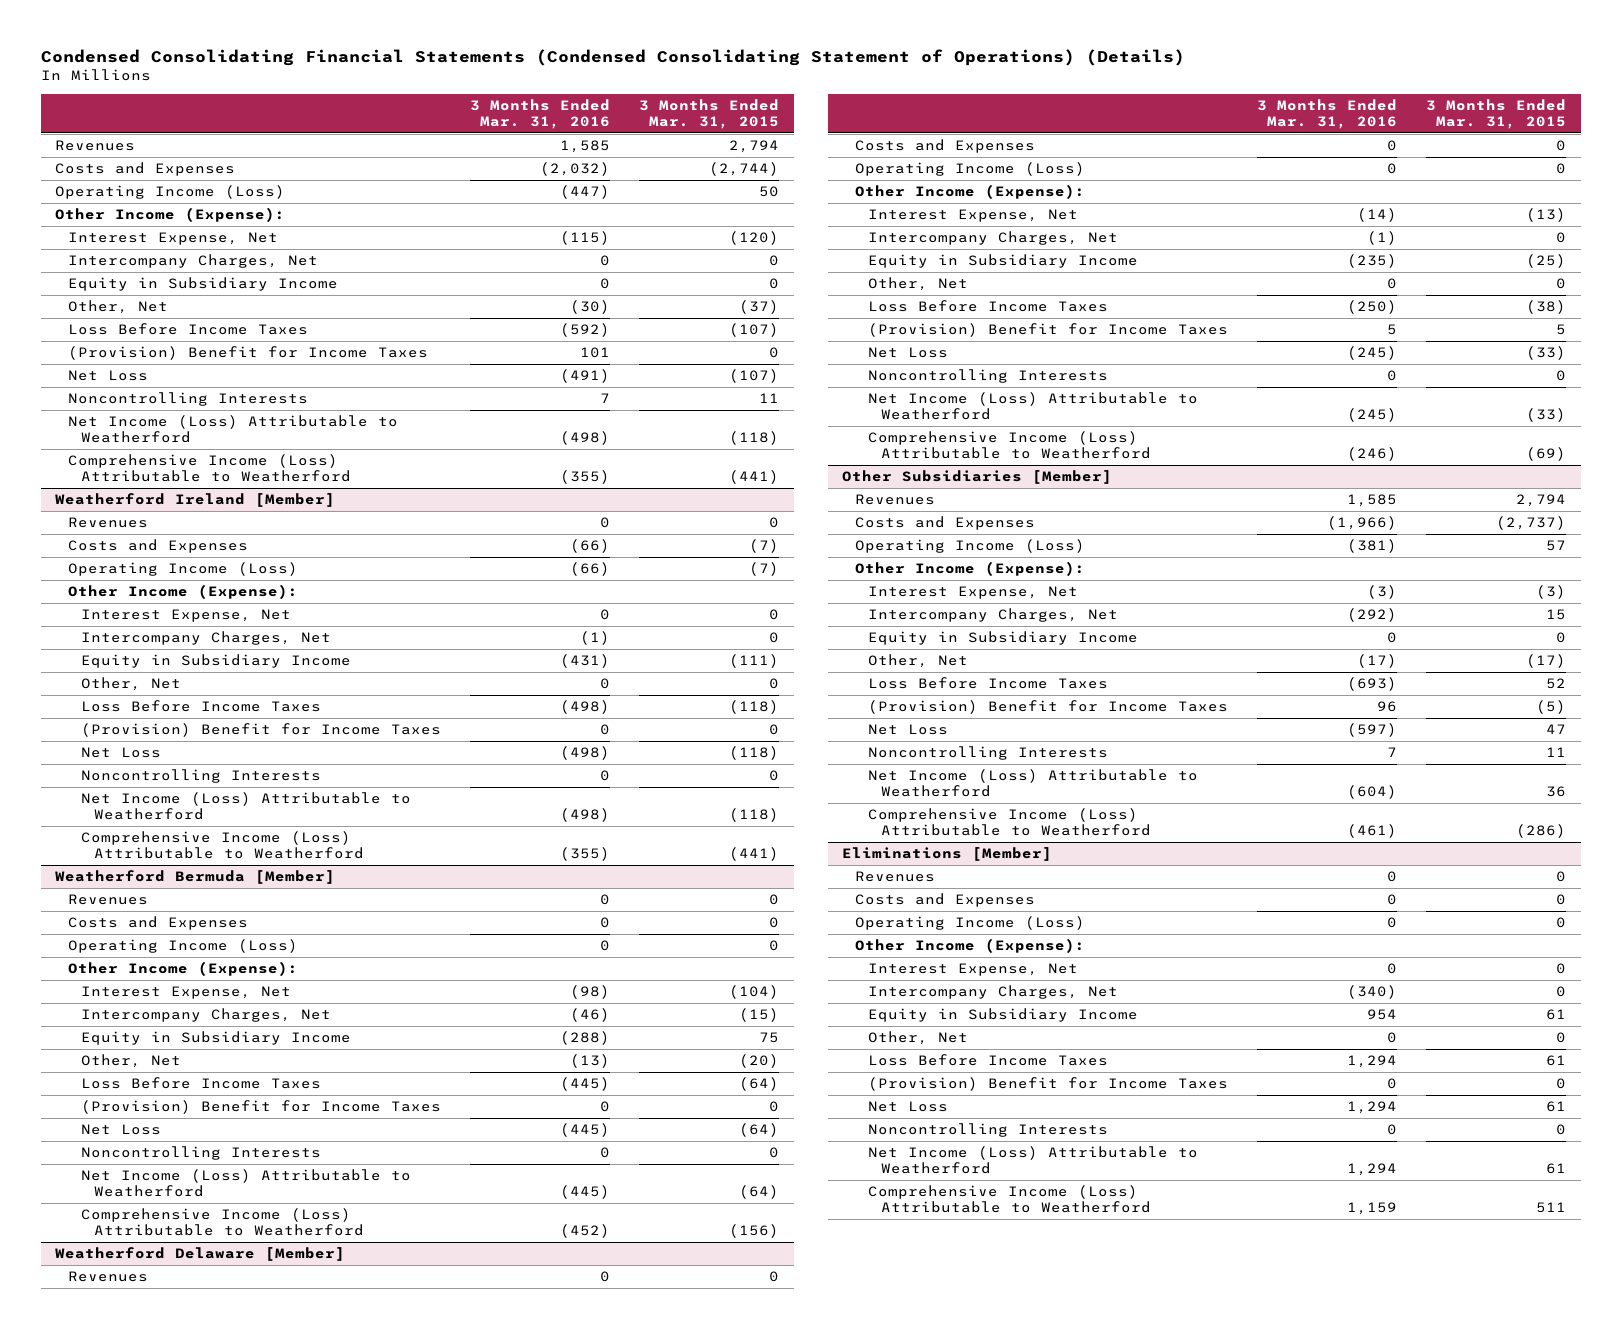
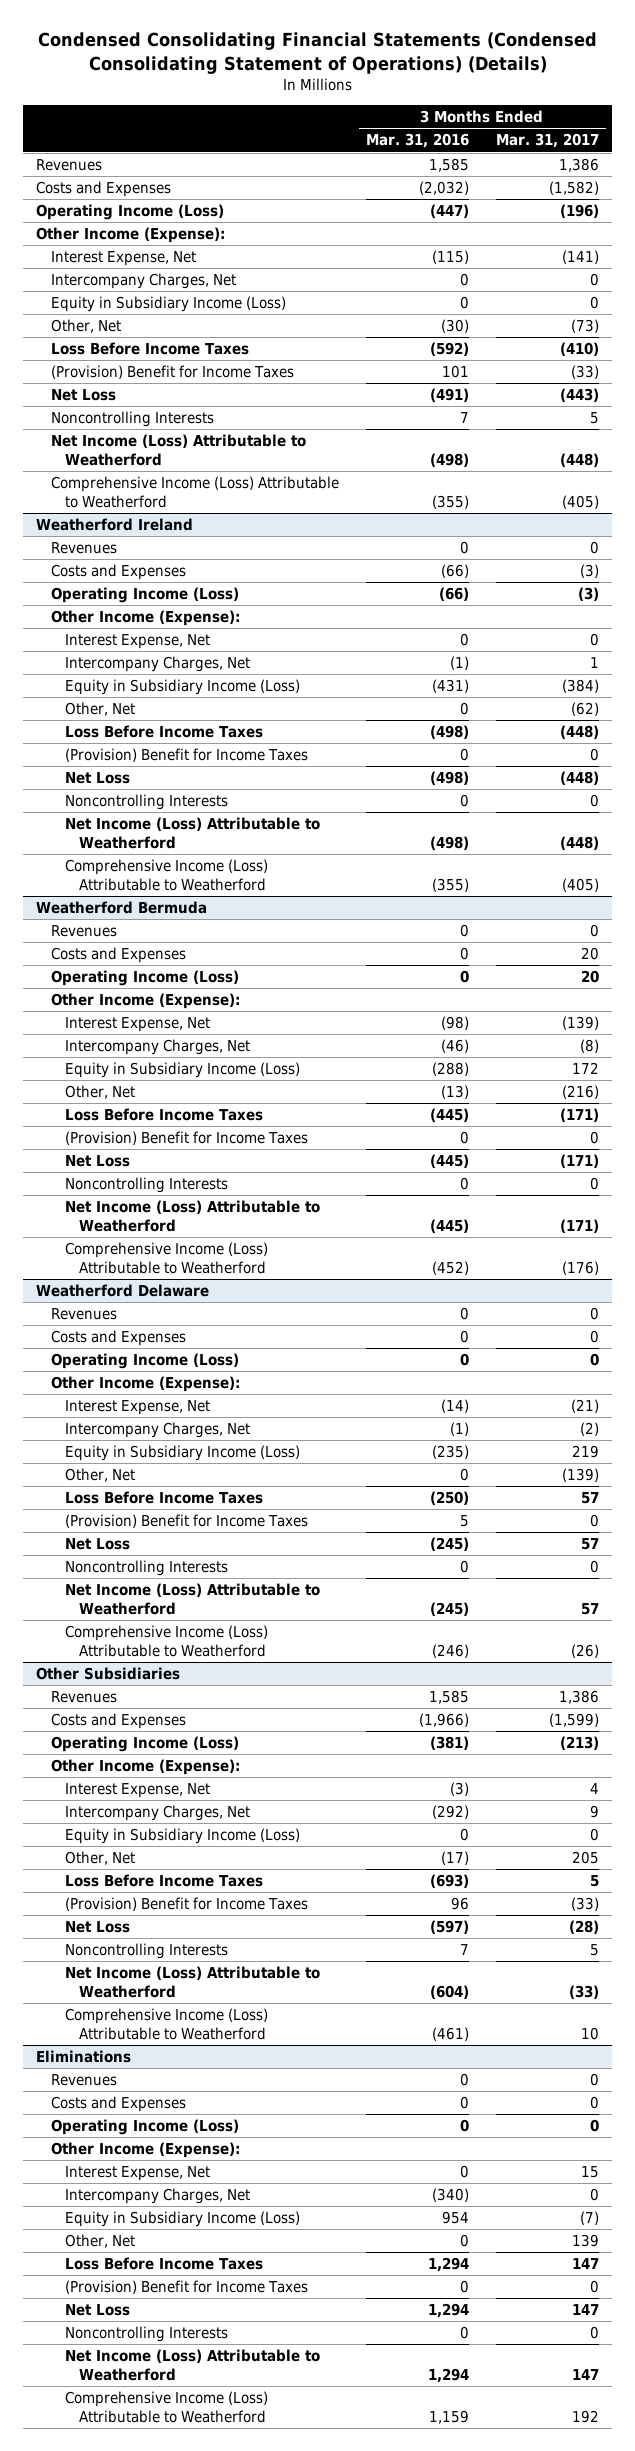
[639,99,780,130] 3 Months Ended Mar. 31, 2015 -> none
none -> [495,133,599,149] Mar. 31, 2017
[68,277,339,292] Equity in Subsidiary Income -> [50,296,286,313] Equity in Subsidiary Income (Loss)
[55,493,336,508] Weatherford Ireland [Member] -> [36,518,194,532] Weatherford Ireland
[80,654,351,669] Equity in Subsidiary Income -> [64,679,300,696] Equity in Subsidiary Income (Loss)
[55,870,336,885] Weatherford Bermuda [Member] -> [36,901,208,915] Weatherford Bermuda
[80,1031,351,1046] Equity in Subsidiary Income -> [64,1062,300,1079] Equity in Subsidiary Income (Loss)
[55,1247,346,1262] Weatherford Delaware [Member] -> [36,1284,210,1298] Weatherford Delaware
[867,254,1138,269] Equity in Subsidiary Income -> [64,1445,300,1462] Equity in Subsidiary Income (Loss)
[842,470,1113,485] Other Subsidiaries [Member] -> [36,1667,181,1681] Other Subsidiaries
[867,631,1138,646] Equity in Subsidiary Income -> [64,1828,300,1845] Equity in Subsidiary Income (Loss)
[842,847,1053,862] Eliminations [Member] -> [36,2050,132,2064] Eliminations
[867,1008,1138,1023] Equity in Subsidiary Income -> [64,2211,300,2228] Equity in Subsidiary Income (Loss)

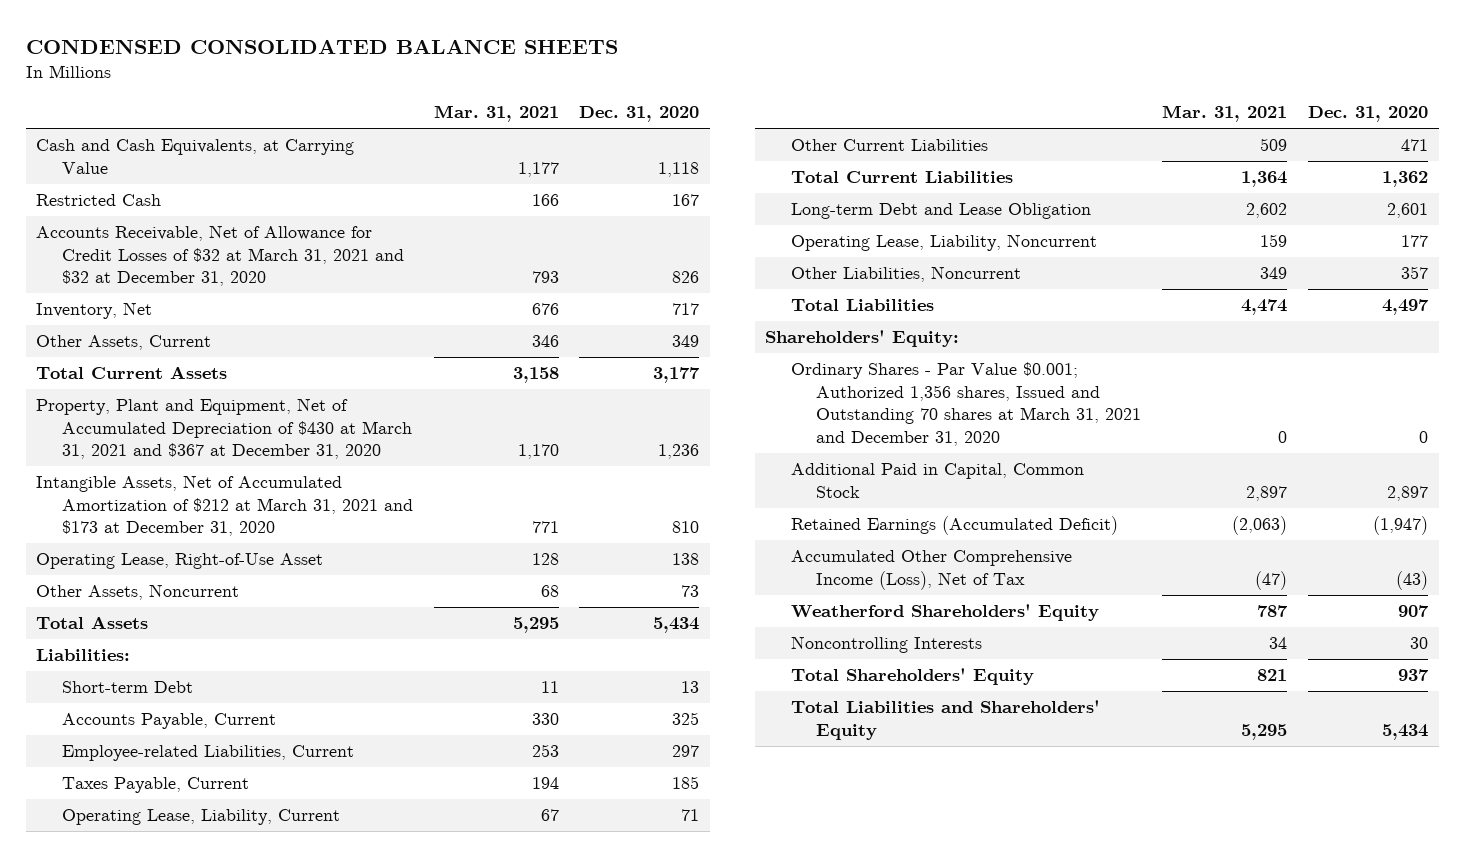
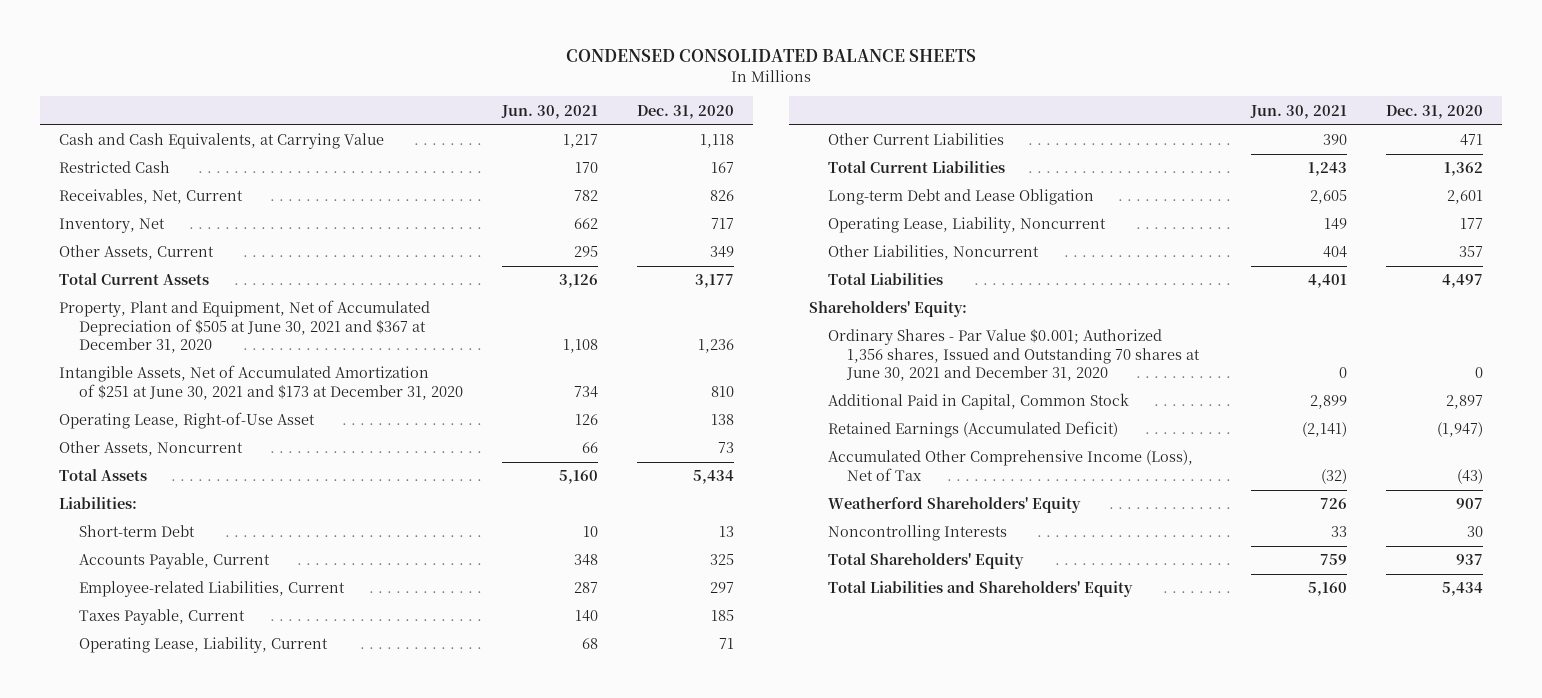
[433,105,559,123] Mar. 31, 2021 -> none
none -> [500,104,598,119] Jun. 30, 2021
[36,225,404,287] Accounts Receivable, Net of Allowance for Credit Losses of $32 at March 31, 2021 and $32 at December 31, 2020 -> [59,189,244,205] Receivables, Net, Current
[36,398,412,460] Property, Plant and Equipment, Net of Accumulated Depreciation of $430 at March 31, 2021 and $367 at December 31, 2020 -> [59,300,431,354] Property, Plant and Equipment, Net of Accumulated Depreciation of $505 at June 30, 2021 and $367 at December 31, 2020
[36,475,413,537] Intangible Assets, Net of Accumulated Amortization of $212 at March 31, 2021 and $173 at December 31, 2020 -> [59,365,463,400] Intangible Assets, Net of Accumulated Amortization of $251 at June 30, 2021 and $173 at December 31, 2020
[790,362,1142,446] Ordinary Shares - Par Value $0.001; Authorized 1,356 shares, Issued and Outstanding 70 shares at March 31, 2021 and December 31, 2020 -> [828,329,1201,382] Ordinary Shares - Par Value $0.001; Authorized 1,356 shares, Issued and Outstanding 70 shares at June 30, 2021 and December 31, 2020

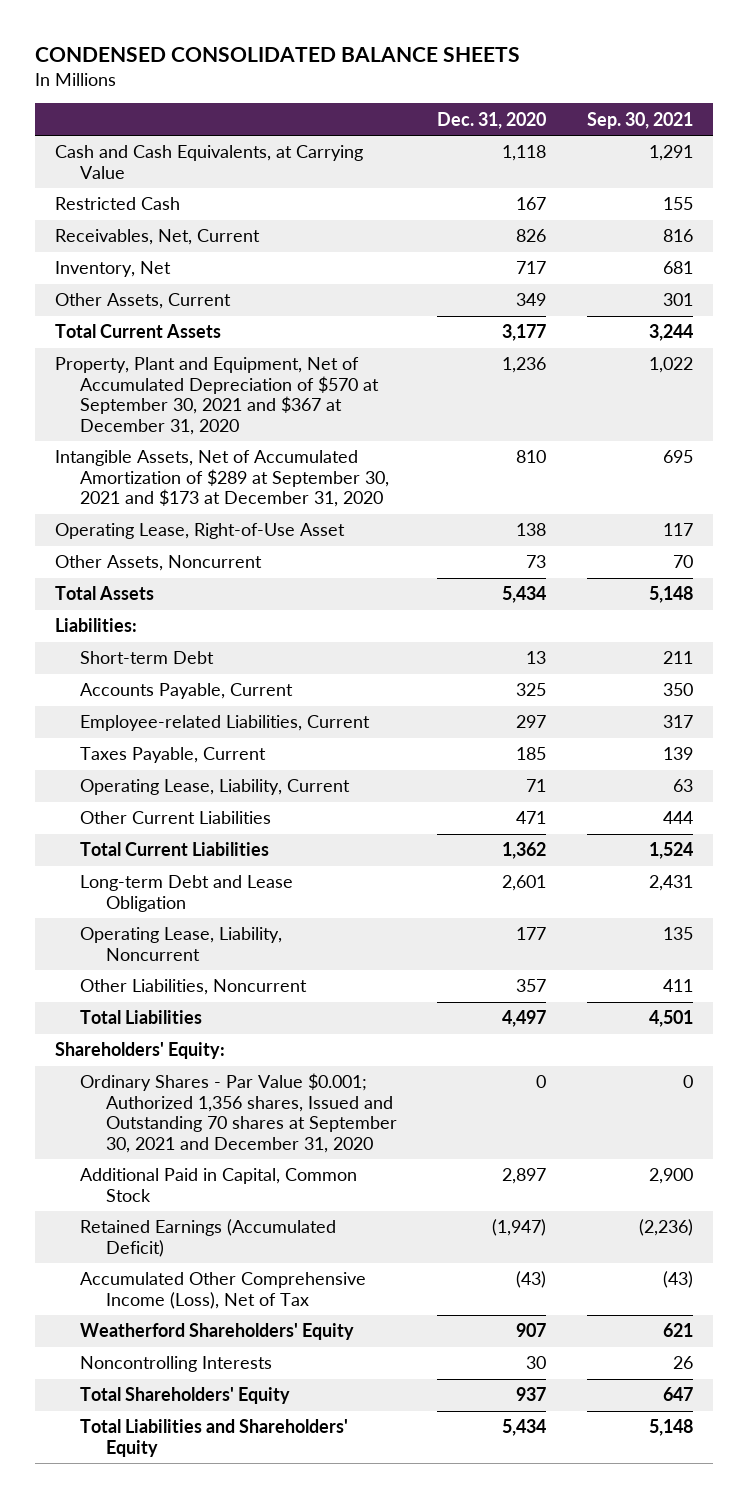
[500,104,598,119] Jun. 30, 2021 -> none
none -> [587,111,694,129] Sep. 30, 2021
[59,300,431,354] Property, Plant and Equipment, Net of Accumulated Depreciation of $505 at June 30, 2021 and $367 at December 31, 2020 -> [54,357,380,435] Property, Plant and Equipment, Net of Accumulated Depreciation of $570 at September 30, 2021 and $367 at December 31, 2020
[59,365,463,400] Intangible Assets, Net of Accumulated Amortization of $251 at June 30, 2021 and $173 at December 31, 2020 -> [54,450,390,508] Intangible Assets, Net of Accumulated Amortization of $289 at September 30, 2021 and $173 at December 31, 2020
[828,329,1201,382] Ordinary Shares - Par Value $0.001; Authorized 1,356 shares, Issued and Outstanding 70 shares at June 30, 2021 and December 31, 2020 -> [80,1073,397,1153] Ordinary Shares - Par Value $0.001; Authorized 1,356 shares, Issued and Outstanding 70 shares at September 30, 2021 and December 31, 2020

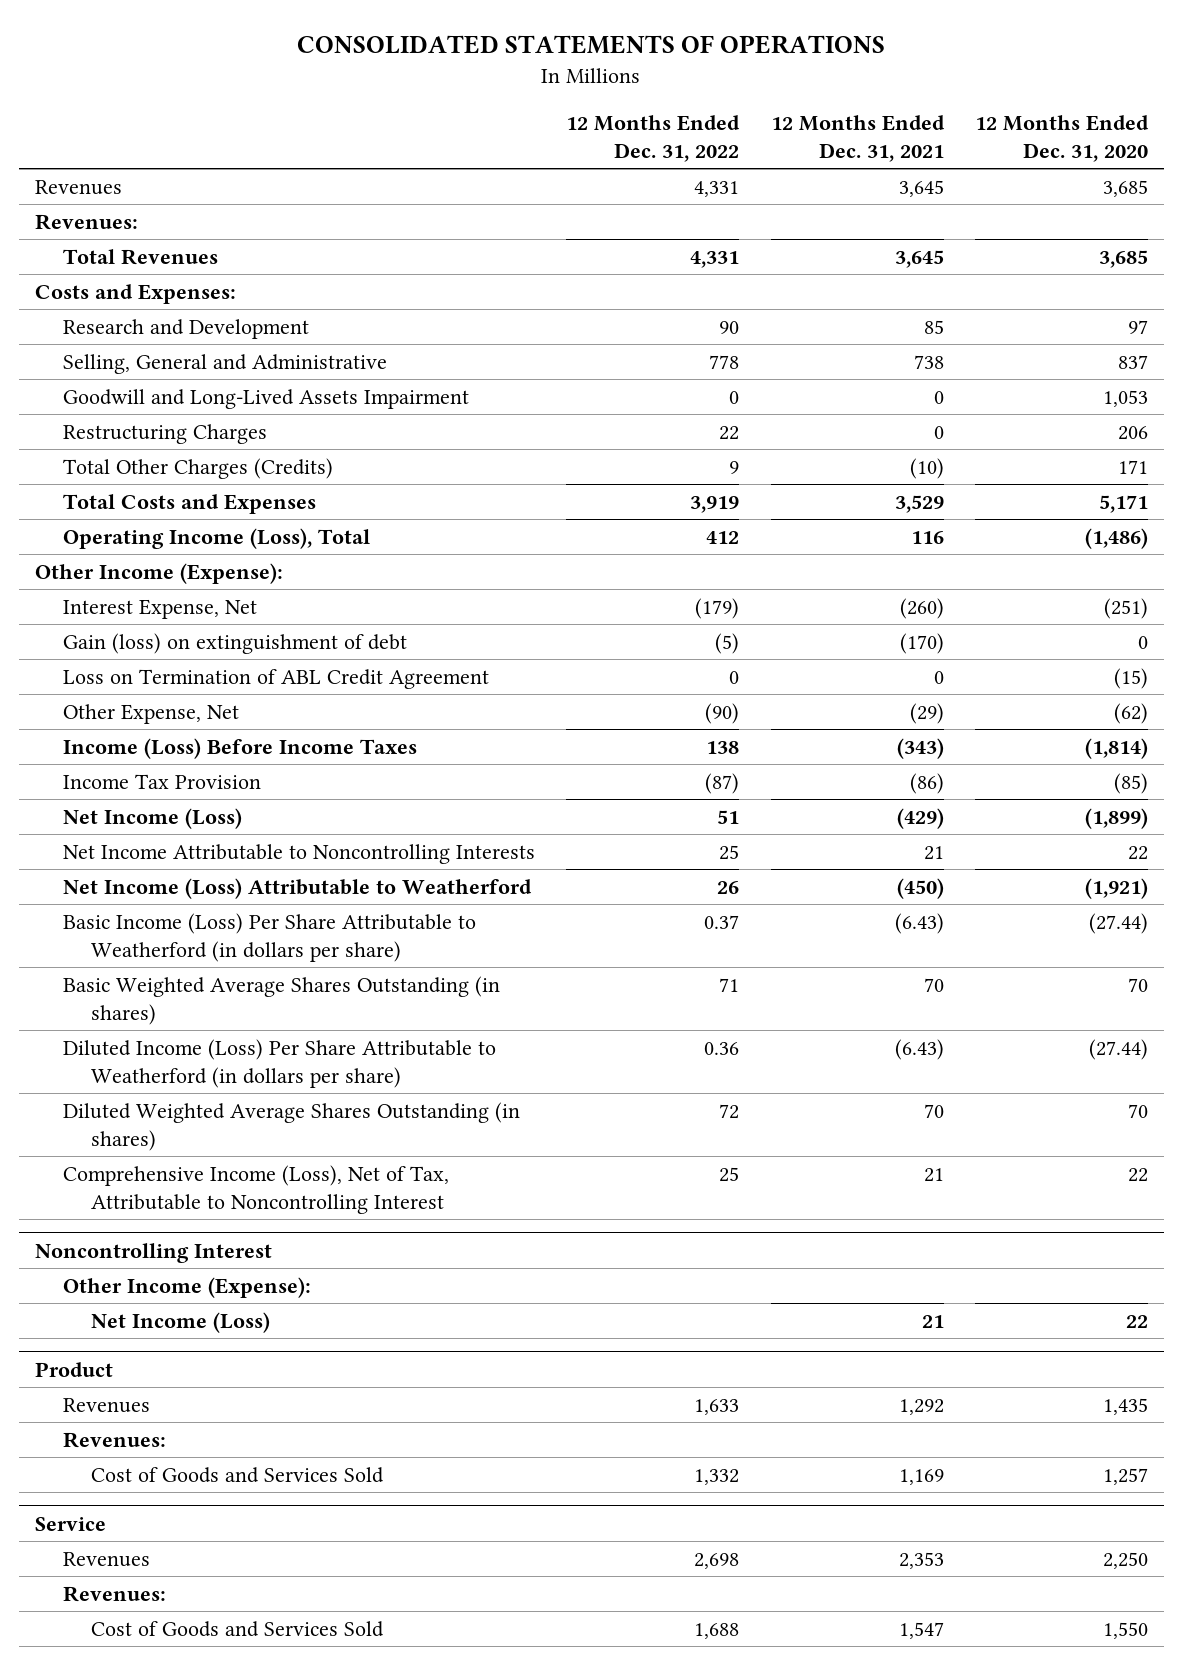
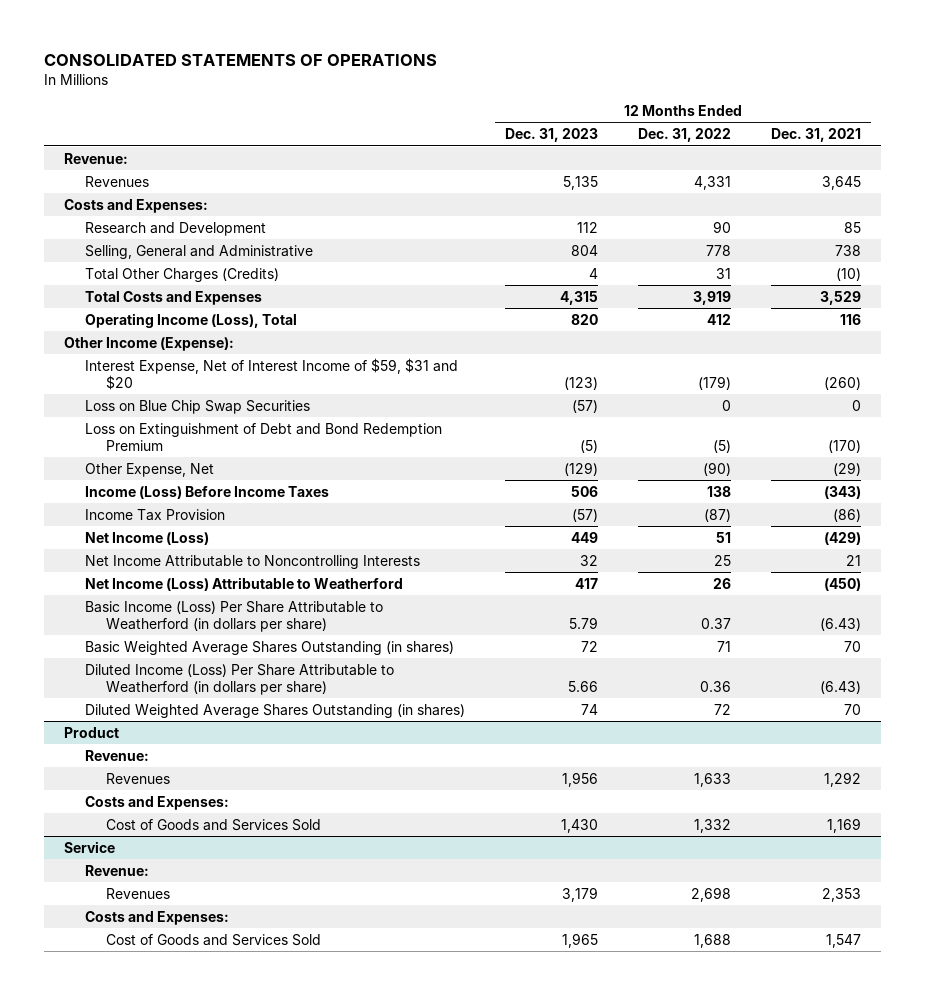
[975,115,1150,163] 12 Months Ended Dec. 31, 2020 -> none
none -> [504,128,598,143] Dec. 31, 2023
none -> [63,152,128,164] Revenue:
[34,213,138,230] Revenues: -> none
[62,248,218,265] Total Revenues -> none
[62,388,469,409] Goodwill and Long-Lived Assets Impairment -> none
[62,423,267,444] Restructuring Charges -> none
[729,460,740,474] 9 -> [715,267,731,279] 31
[62,668,489,689] Loss on Termination of ABL Credit Agreement -> none
[62,598,257,619] Interest Expense, Net -> [84,357,458,390] Interest Expense, Net of Interest Income of $59, $31 and $20
none -> [84,399,310,414] Loss on Blue Chip Swap Securities
[62,632,407,654] Gain (loss) on extinguishment of debt -> [84,422,442,451] Loss on Extinguishment of Debt and Bond Redemption Premium
[62,1164,449,1214] Comprehensive Income (Loss), Net of Tax, Attributable to Noncontrolling Interest -> none
[34,1242,272,1263] Noncontrolling Interest -> none
[62,1276,311,1298] Other Income (Expense): -> none
[91,1311,271,1333] Net Income (Loss) -> none
none -> [84,749,149,761] Revenue:
[62,1431,166,1448] Revenues: -> none
none -> [84,795,229,810] Costs and Expenses:
none -> [84,864,149,876] Revenue:
[62,1585,166,1602] Revenues: -> none
none -> [84,910,229,925] Costs and Expenses:

